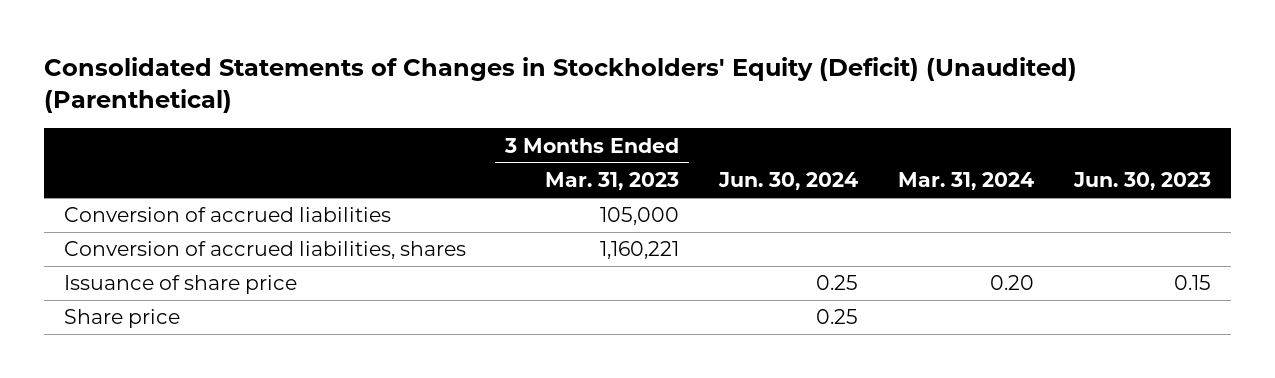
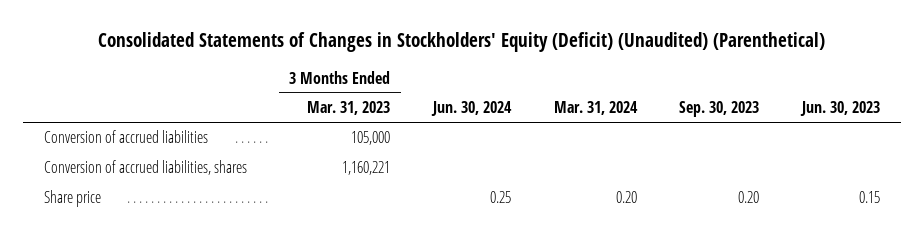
none -> [679,101,760,118] Sep. 30, 2023
[63,309,180,329] Share price -> none
[63,275,297,295] Issuance of share price -> [43,190,101,208] Share price

